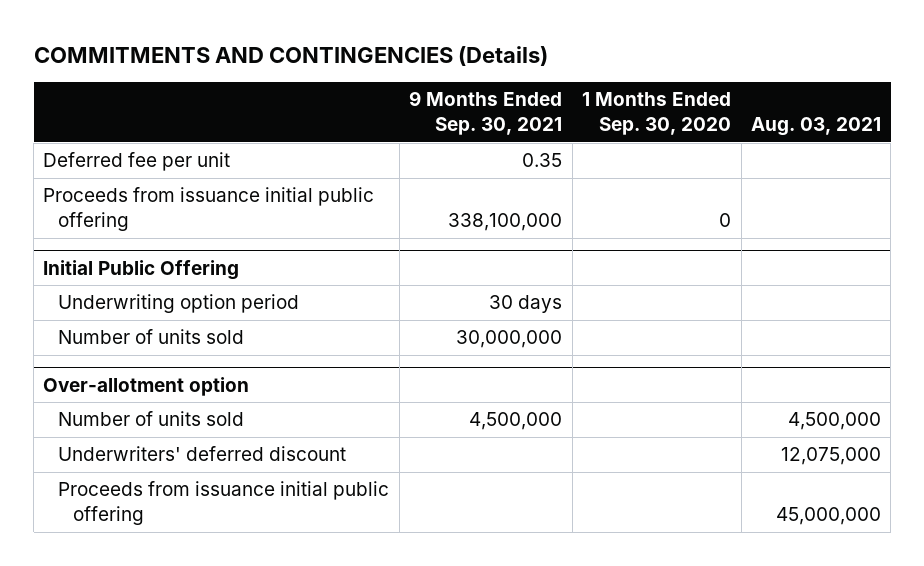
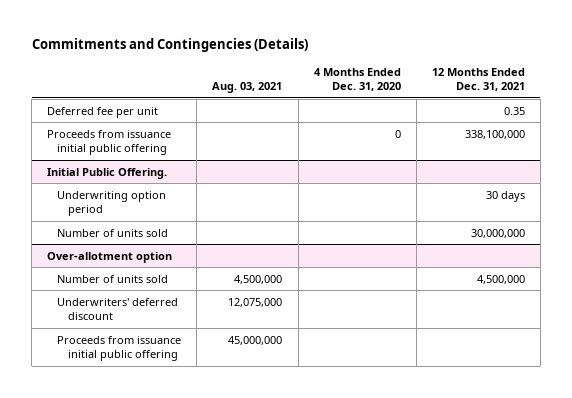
[33,46,548,67] COMMITMENTS AND CONTINGENCIES (Details) -> [31,38,308,53] Commitments and Contingencies (Details)
[409,91,563,135] 9 Months Ended Sep. 30, 2021 -> none
[582,92,732,135] 1 Months Ended Sep. 30, 2020 -> none
none -> [313,67,401,92] 4 Months Ended Dec. 31, 2020
none -> [431,67,525,92] 12 Months Ended Dec. 31, 2021
[43,259,240,280] Initial Public Offering -> [47,167,168,179] Initial Public Offering.

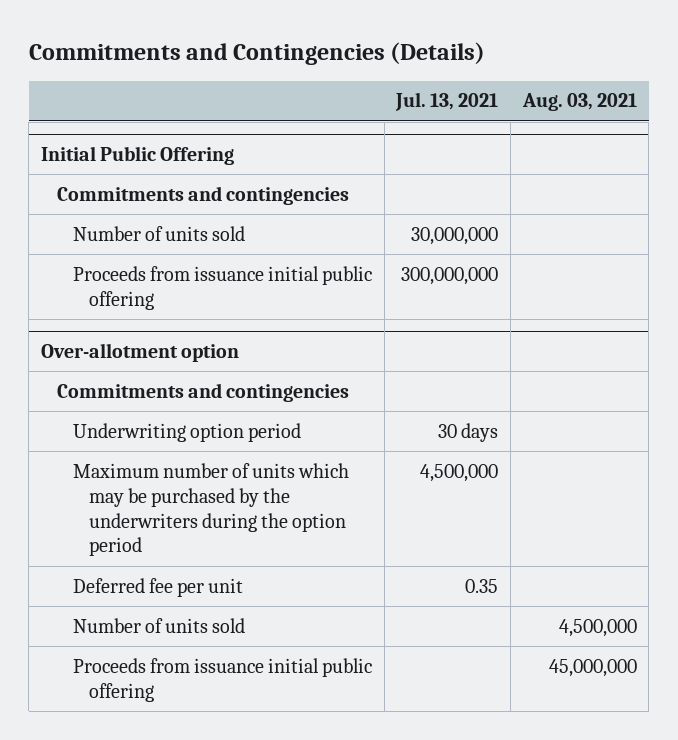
[313,67,401,92] 4 Months Ended Dec. 31, 2020 -> none
[431,67,525,92] 12 Months Ended Dec. 31, 2021 -> none
none -> [395,92,499,112] Jul. 13, 2021
[47,106,159,118] Deferred fee per unit -> none
[47,129,172,156] Proceeds from issuance initial public offering -> none
[57,190,167,217] Underwriting option period -> none
[47,167,168,179] Initial Public Offering. -> [41,146,235,166] Initial Public Offering
none -> [56,185,349,205] Commitments and contingencies
none -> [72,265,372,310] Proceeds from issuance initial public offering
none -> [56,382,349,402] Commitments and contingencies
none -> [72,422,301,442] Underwriting option period
none -> [72,462,349,557] Maximum number of units which may be purchased by the underwriters during the option period
none -> [72,577,243,597] Deferred fee per unit
[57,297,179,321] Underwriters' deferred discount -> none

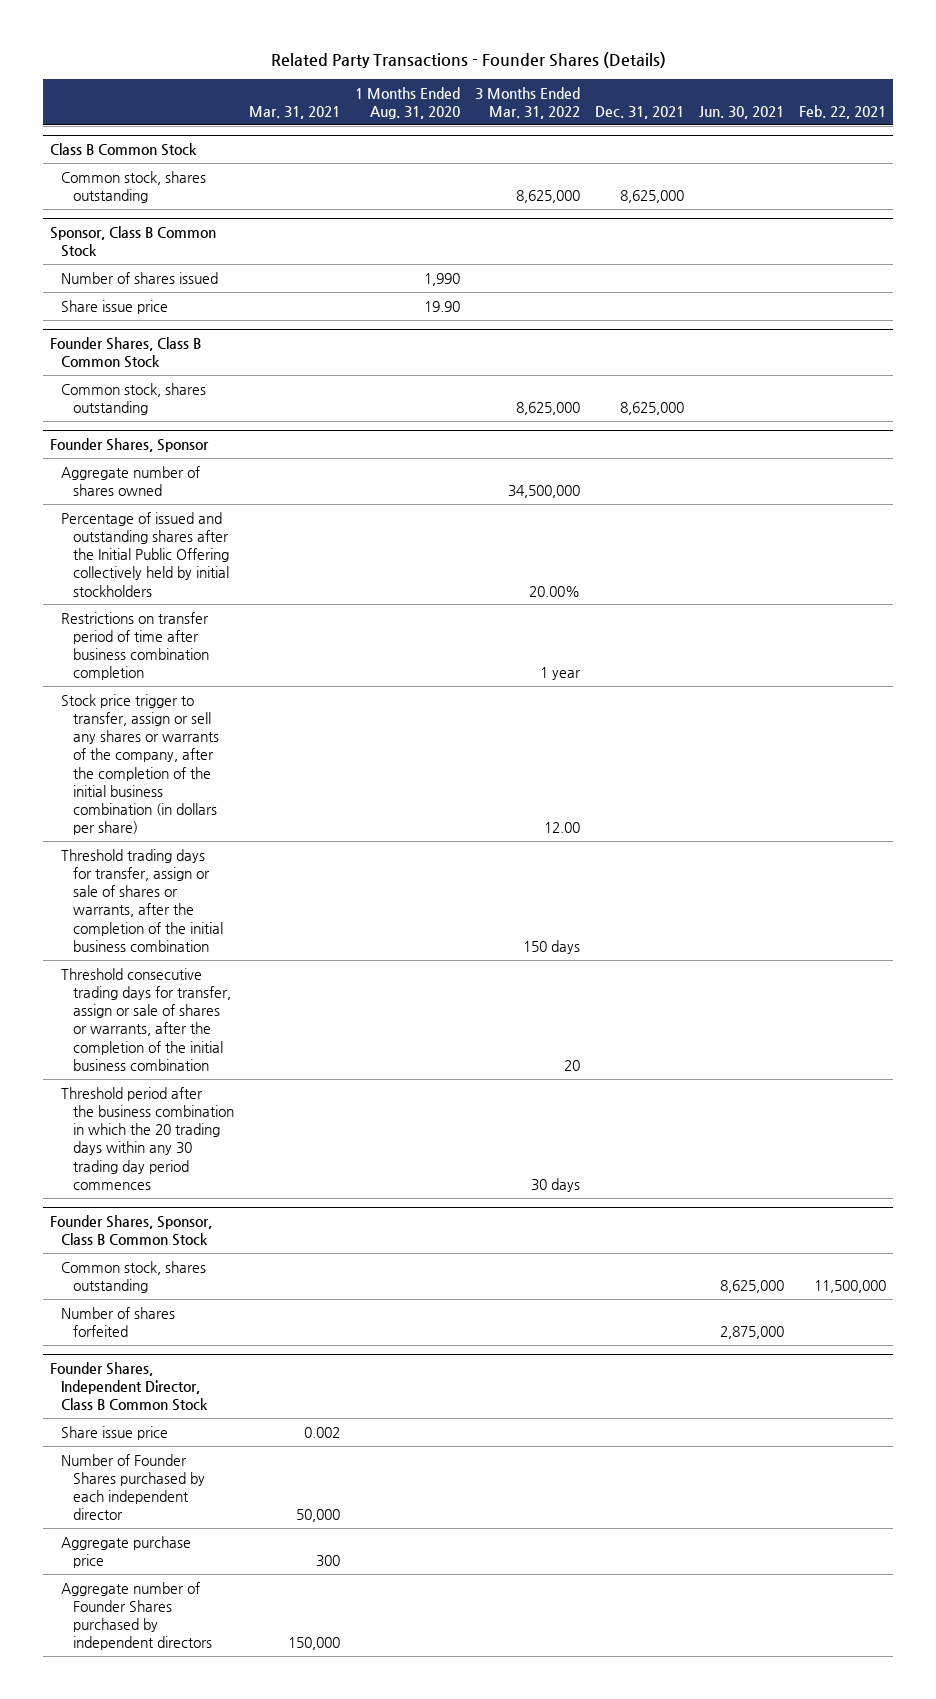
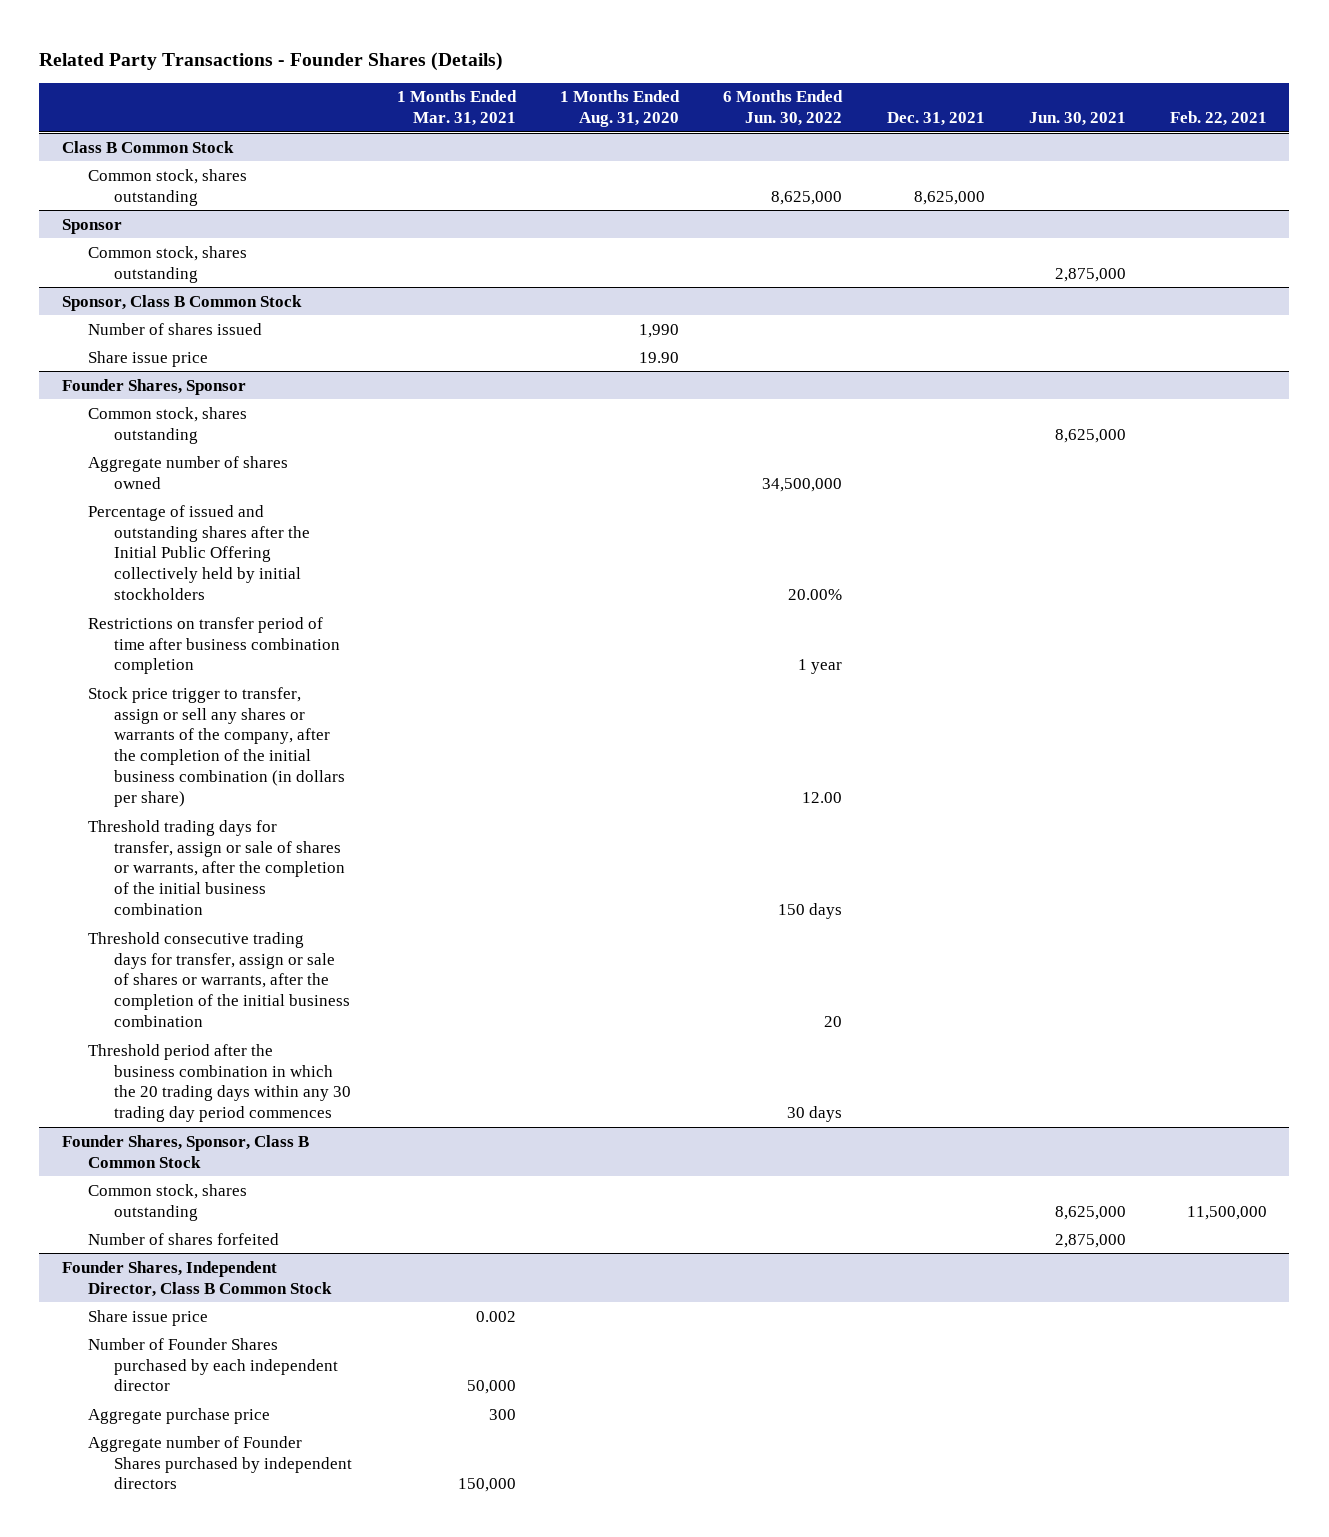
[248,105,340,119] Mar. 31, 2021 -> none
[474,86,580,119] 3 Months Ended Mar. 31, 2022 -> none
none -> [396,90,517,127] 1 Months Ended Mar. 31, 2021
none -> [723,90,844,127] 6 Months Ended Jun. 30, 2022
none -> [61,218,122,234] Sponsor
none -> [87,245,247,283] Common stock, shares outstanding
[50,336,202,369] Founder Shares, Class B Common Stock -> none
[61,382,207,416] Common stock, shares outstanding -> none
none -> [87,406,247,444] Common stock, shares outstanding

